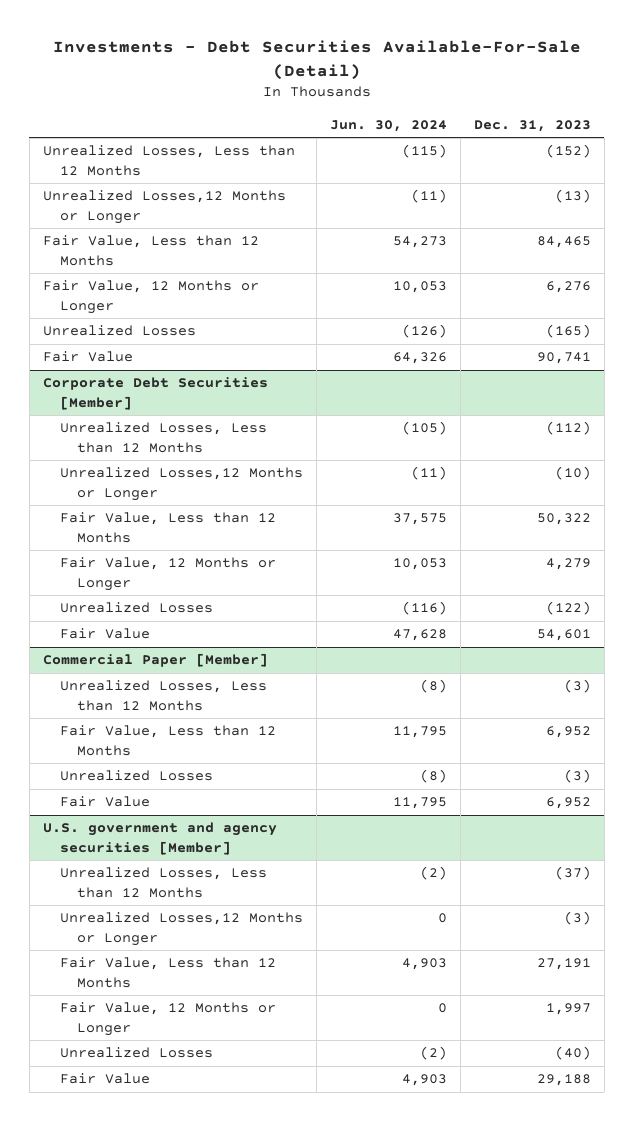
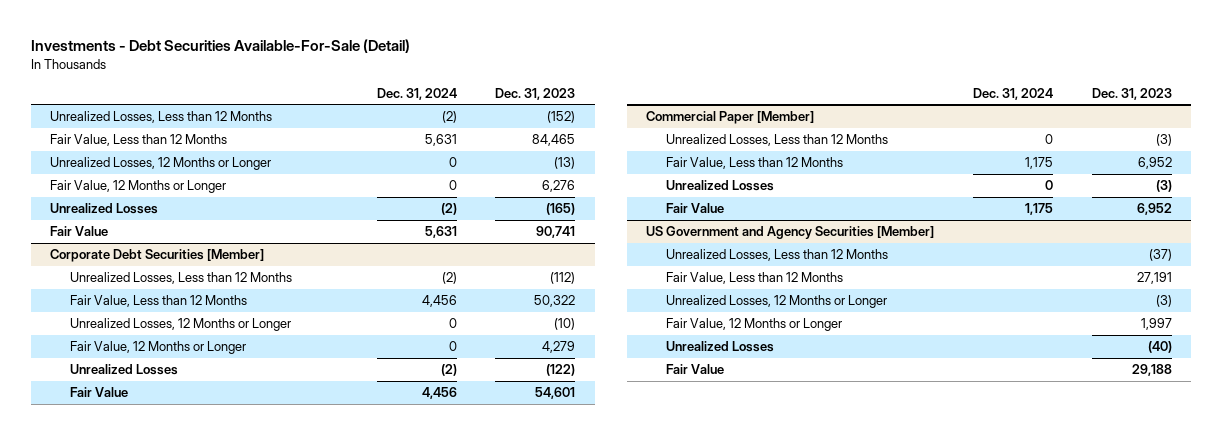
[329,119,447,132] Jun. 30, 2024 -> none
none -> [376,87,457,100] Dec. 31, 2024
[42,190,286,224] Unrealized Losses,12 Months or Longer -> none
none -> [50,157,272,171] Unrealized Losses, 12 Months or Longer
[59,467,303,501] Unrealized Losses,12 Months or Longer -> none
none -> [69,318,291,332] Unrealized Losses, 12 Months or Longer
[42,822,277,855] U.S. government and agency securities [Member] -> [646,226,935,240] US Government and Agency Securities [Member]
[59,912,303,946] Unrealized Losses,12 Months or Longer -> none
none -> [666,295,888,309] Unrealized Losses, 12 Months or Longer

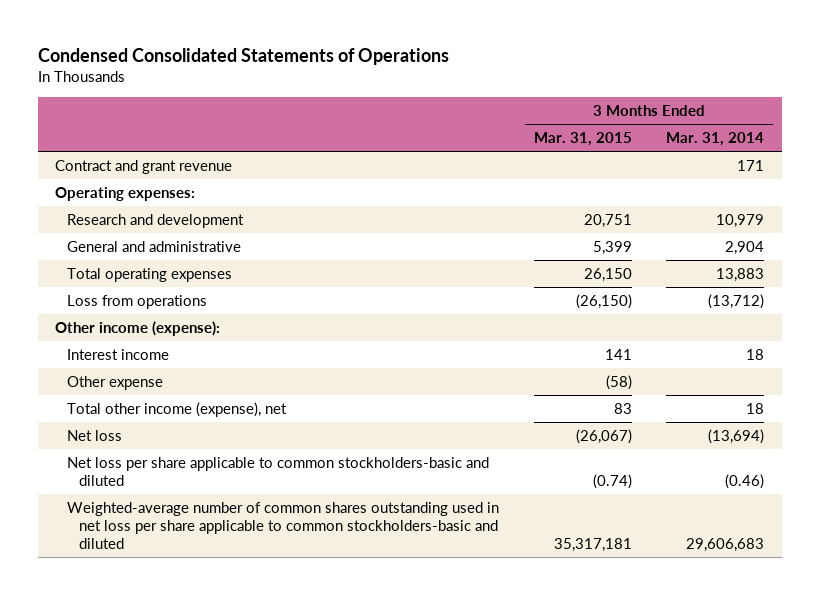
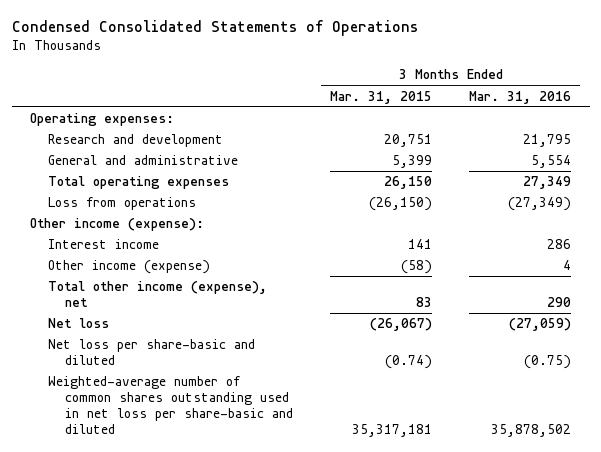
[666,132,765,147] Mar. 31, 2014 -> none
none -> [469,90,572,104] Mar. 31, 2016
[55,159,233,174] Contract and grant revenue -> none
[66,375,163,390] Other expense -> [47,260,210,275] Other income (expense)
[66,456,489,487] Net loss per share applicable to common stockholders-basic and diluted -> [47,339,255,366] Net loss per share-basic and diluted
[66,501,499,550] Weighted-average number of common shares outstanding used in net loss per share applicable to common stockholders-basic and diluted -> [47,376,294,435] Weighted-average number of common shares outstanding used in net loss per share-basic and diluted

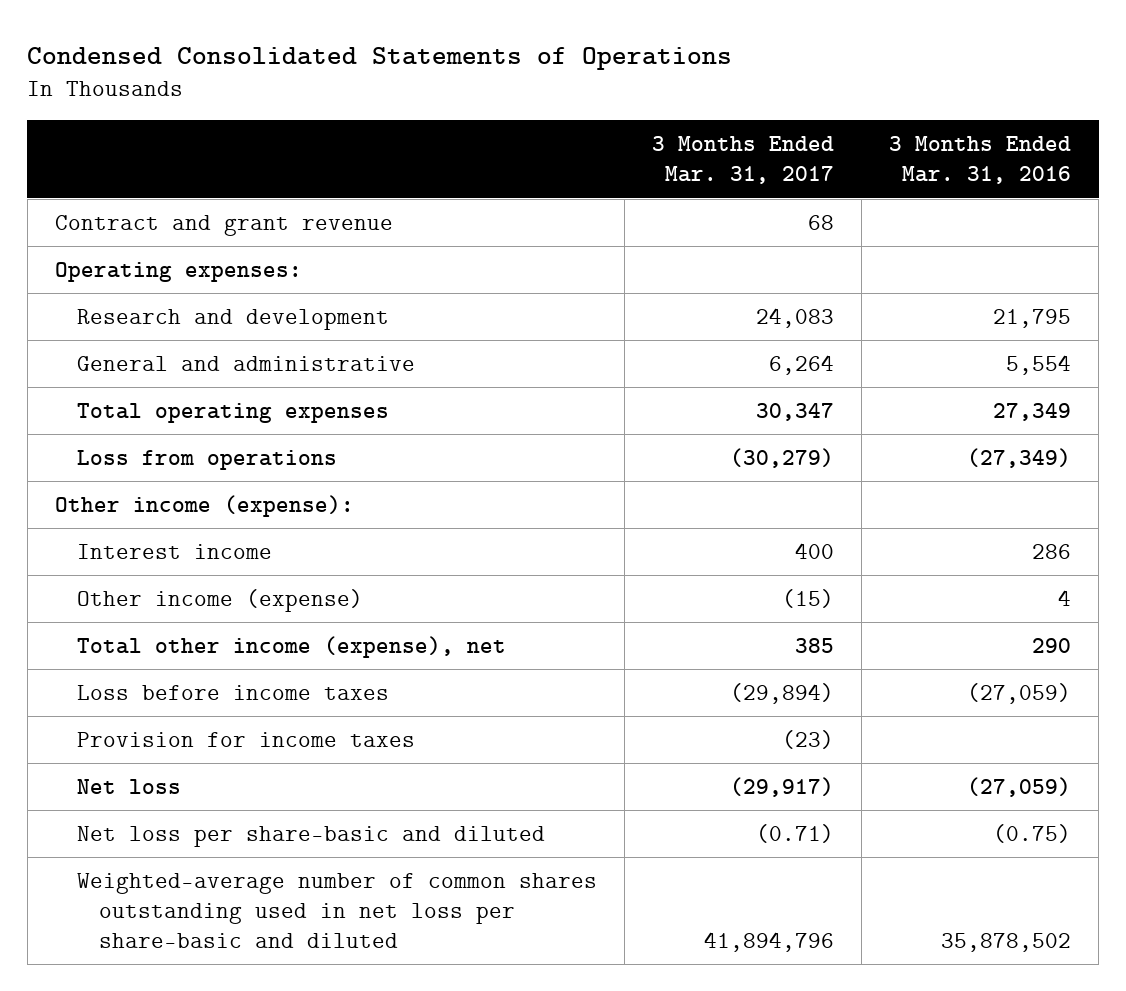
[330,90,433,104] Mar. 31, 2015 -> none
none -> [651,136,834,185] 3 Months Ended Mar. 31, 2017
none -> [54,214,393,236] Contract and grant revenue
none -> [76,684,389,700] Loss before income taxes
none -> [76,731,415,747] Provision for income taxes

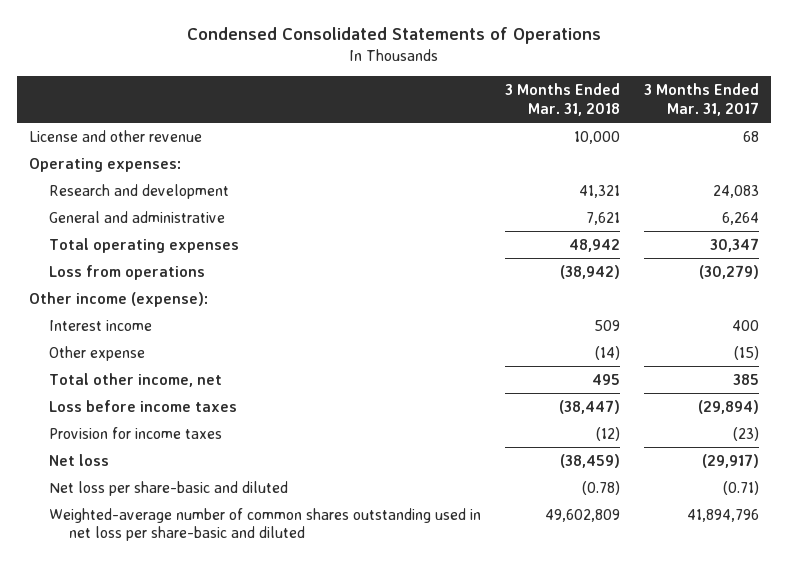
[889,136,1072,185] 3 Months Ended Mar. 31, 2016 -> none
none -> [504,83,620,116] 3 Months Ended Mar. 31, 2018
[54,214,393,236] Contract and grant revenue -> none
none -> [28,129,202,142] License and other revenue
[76,588,363,612] Other income (expense) -> [48,345,145,361] Other expense
[76,635,506,658] Total other income (expense), net -> [48,372,222,387] Total other income, net

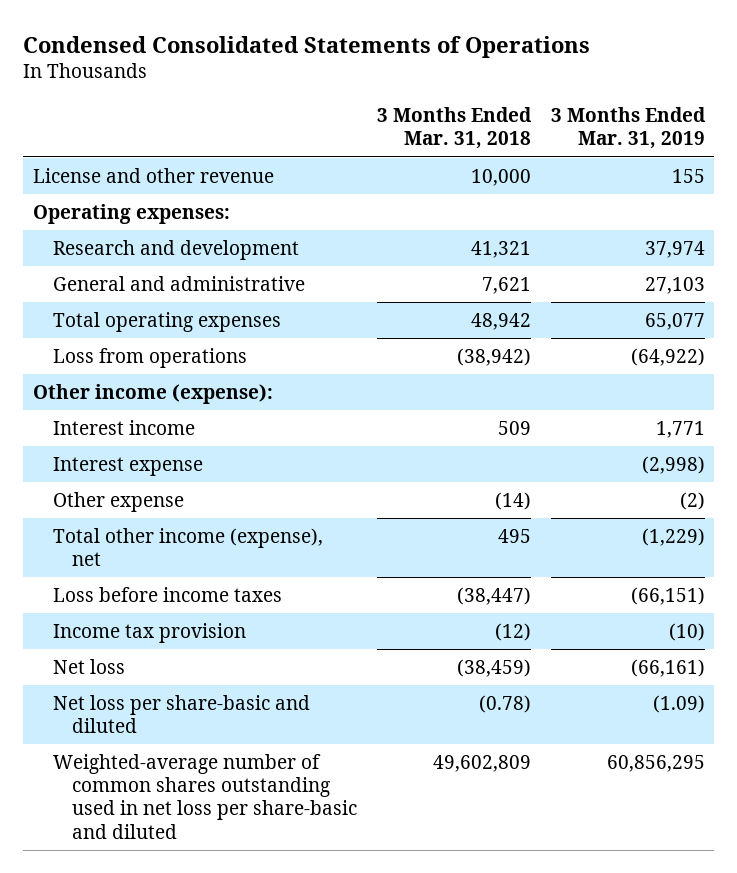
[643,83,759,116] 3 Months Ended Mar. 31, 2017 -> none
none -> [550,107,706,150] 3 Months Ended Mar. 31, 2019
none -> [52,456,203,476] Interest expense
[48,372,222,387] Total other income, net -> [52,527,323,567] Total other income (expense), net
[48,426,222,439] Provision for income taxes -> [52,622,246,643] Income tax provision

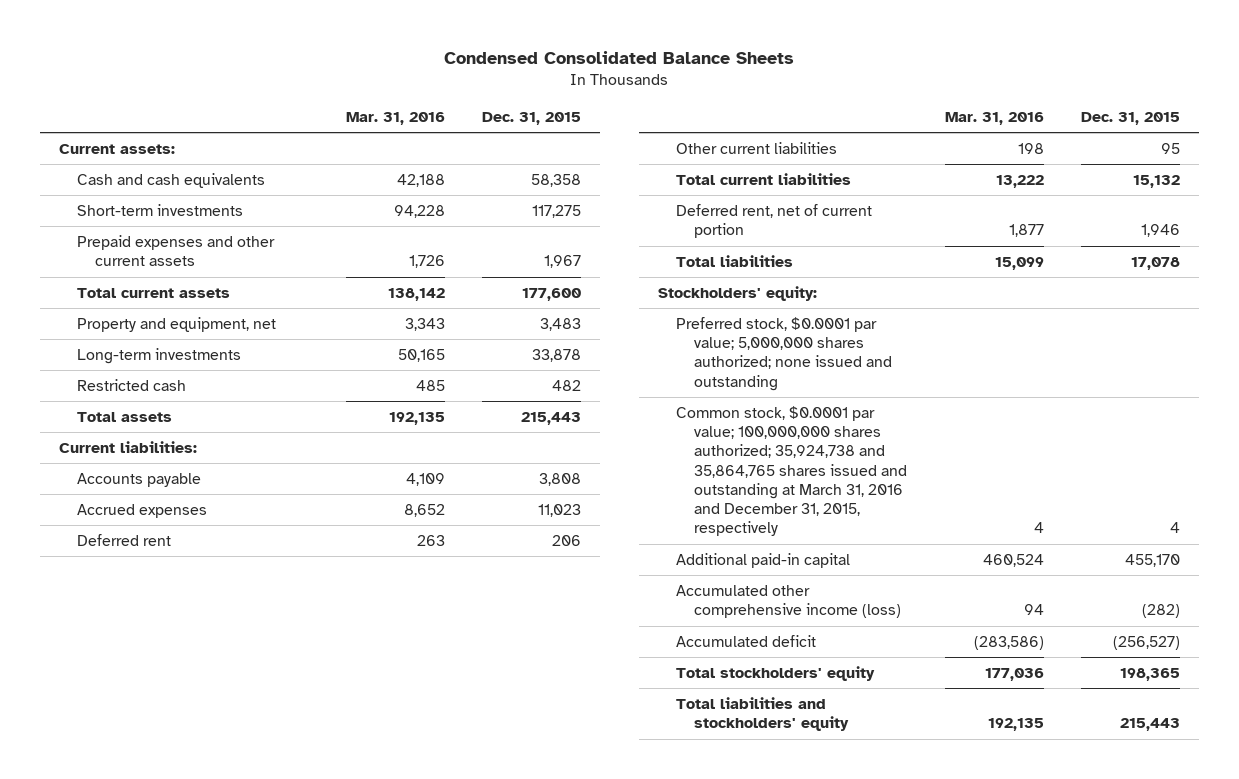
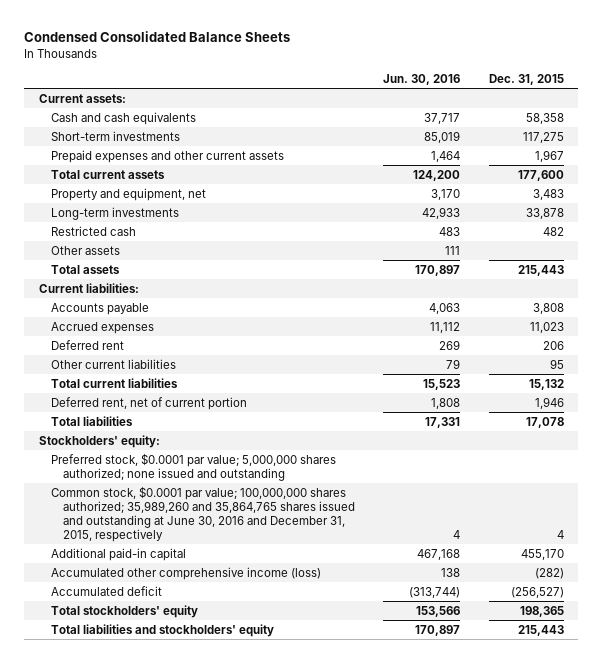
[345,111,445,125] Mar. 31, 2016 -> none
none -> [383,73,461,85] Jun. 30, 2016
none -> [50,245,120,255] Other assets
[675,405,908,537] Common stock, $0.0001 par value; 100,000,000 shares authorized; 35,924,738 and 35,864,765 shares issued and outstanding at March 31, 2016 and December 31, 2015, respectively -> [50,485,355,542] Common stock, $0.0001 par value; 100,000,000 shares authorized; 35,989,260 and 35,864,765 shares issued and outstanding at June 30, 2016 and December 31, 2015, respectively

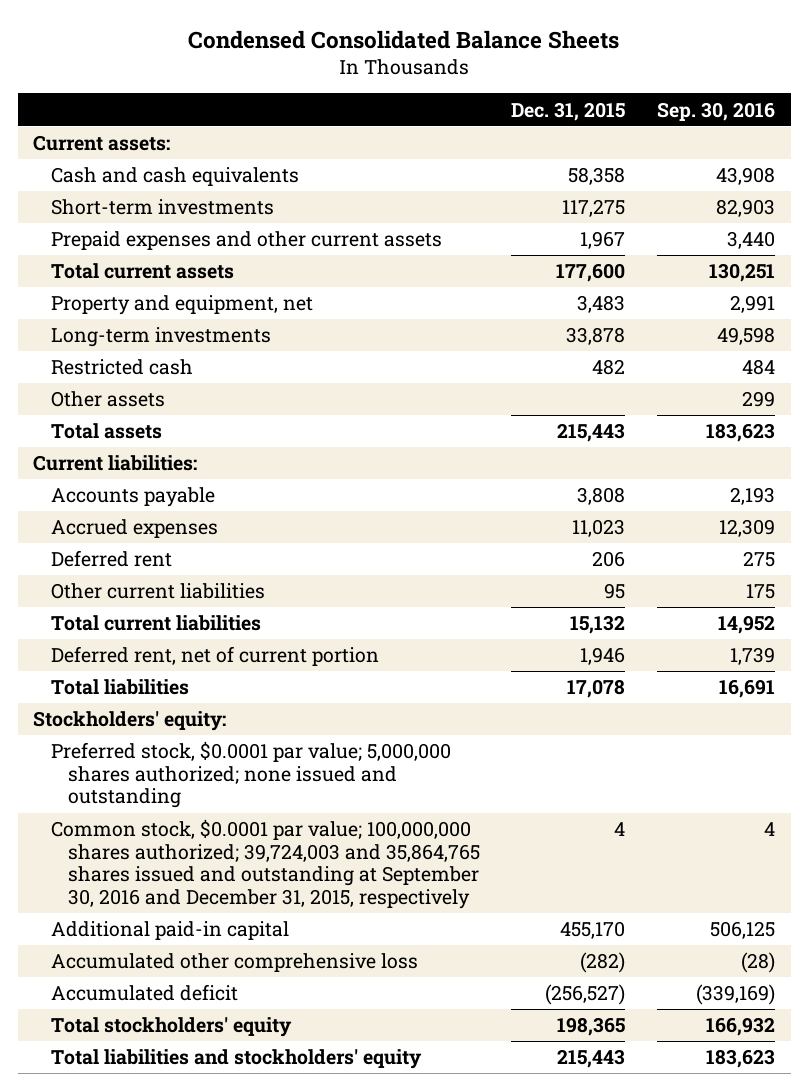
[383,73,461,85] Jun. 30, 2016 -> none
none -> [656,101,775,121] Sep. 30, 2016
[50,485,355,542] Common stock, $0.0001 par value; 100,000,000 shares authorized; 35,989,260 and 35,864,765 shares issued and outstanding at June 30, 2016 and December 31, 2015, respectively -> [50,819,480,909] Common stock, $0.0001 par value; 100,000,000 shares authorized; 39,724,003 and 35,864,765 shares issued and outstanding at September 30, 2016 and December 31, 2015, respectively
[50,566,321,580] Accumulated other comprehensive income (loss) -> [50,953,418,973] Accumulated other comprehensive loss

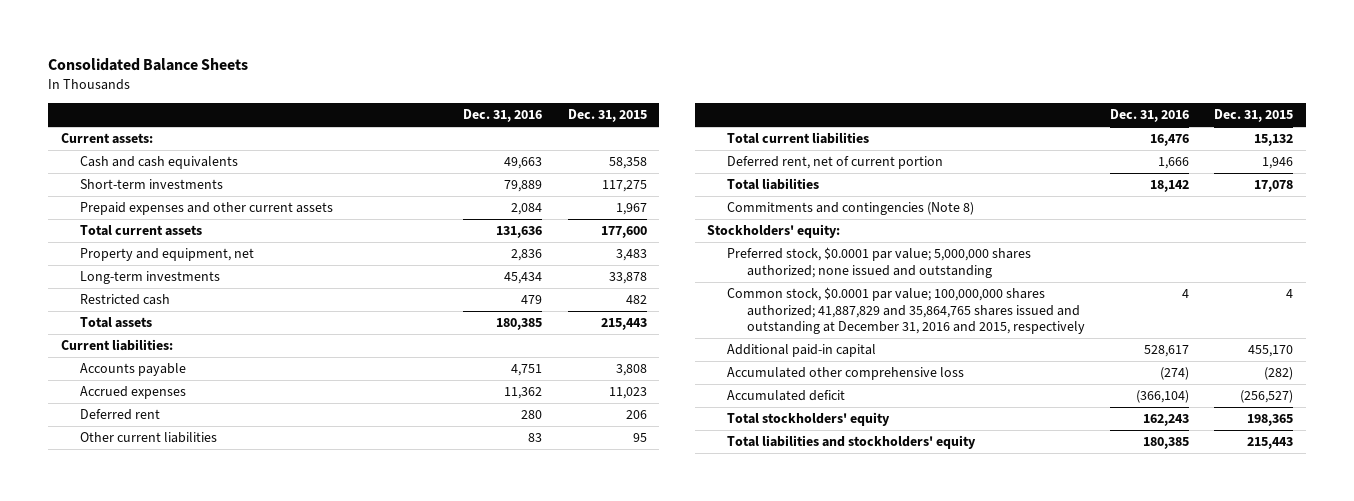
[188,29,620,49] Condensed Consolidated Balance Sheets -> [48,57,249,71] Consolidated Balance Sheets
[656,101,775,121] Sep. 30, 2016 -> none
none -> [463,109,543,123] Dec. 31, 2016
[50,391,165,408] Other assets -> none
none -> [726,202,974,216] Commitments and contingencies (Note 8)
[50,819,480,909] Common stock, $0.0001 par value; 100,000,000 shares authorized; 39,724,003 and 35,864,765 shares issued and outstanding at September 30, 2016 and December 31, 2015, respectively -> [726,287,1085,334] Common stock, $0.0001 par value; 100,000,000 shares authorized; 41,887,829 and 35,864,765 shares issued and outstanding at December 31, 2016 and 2015, respectively

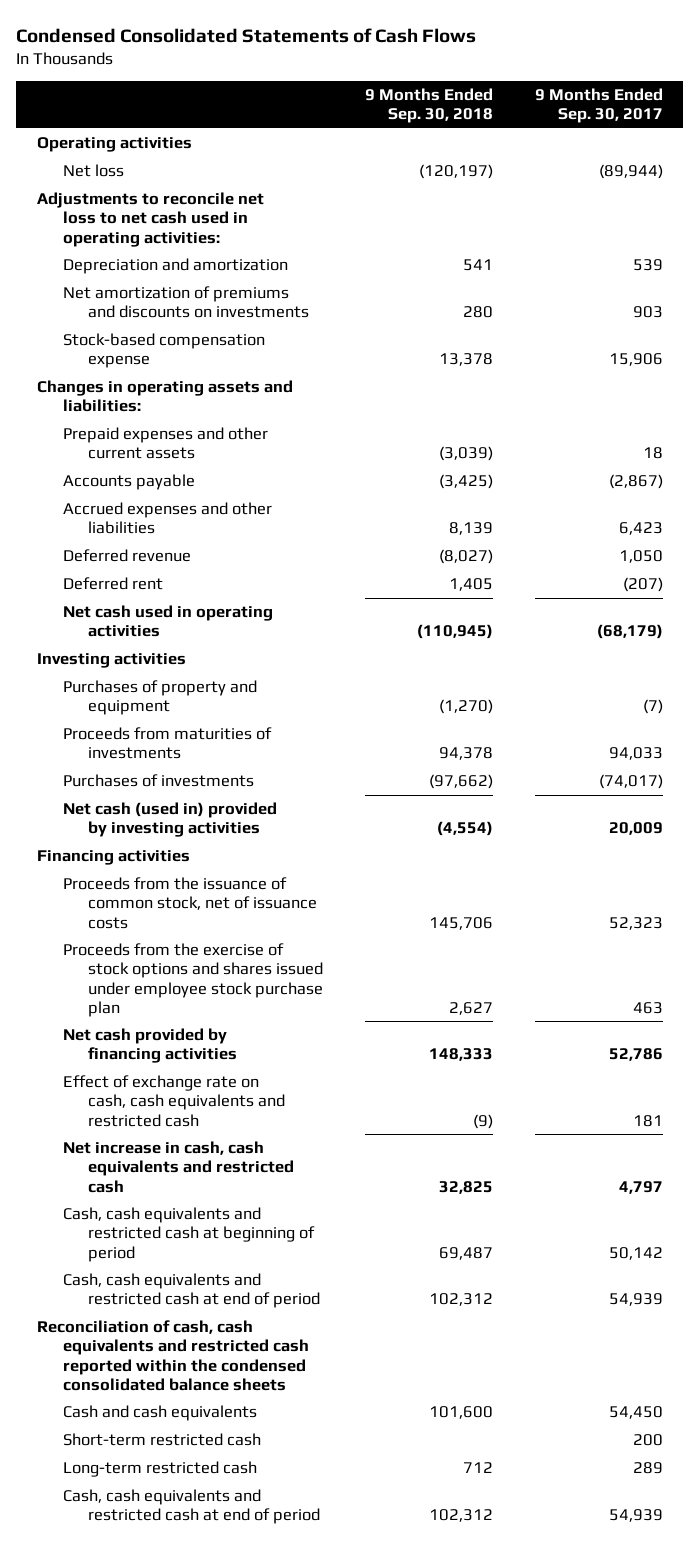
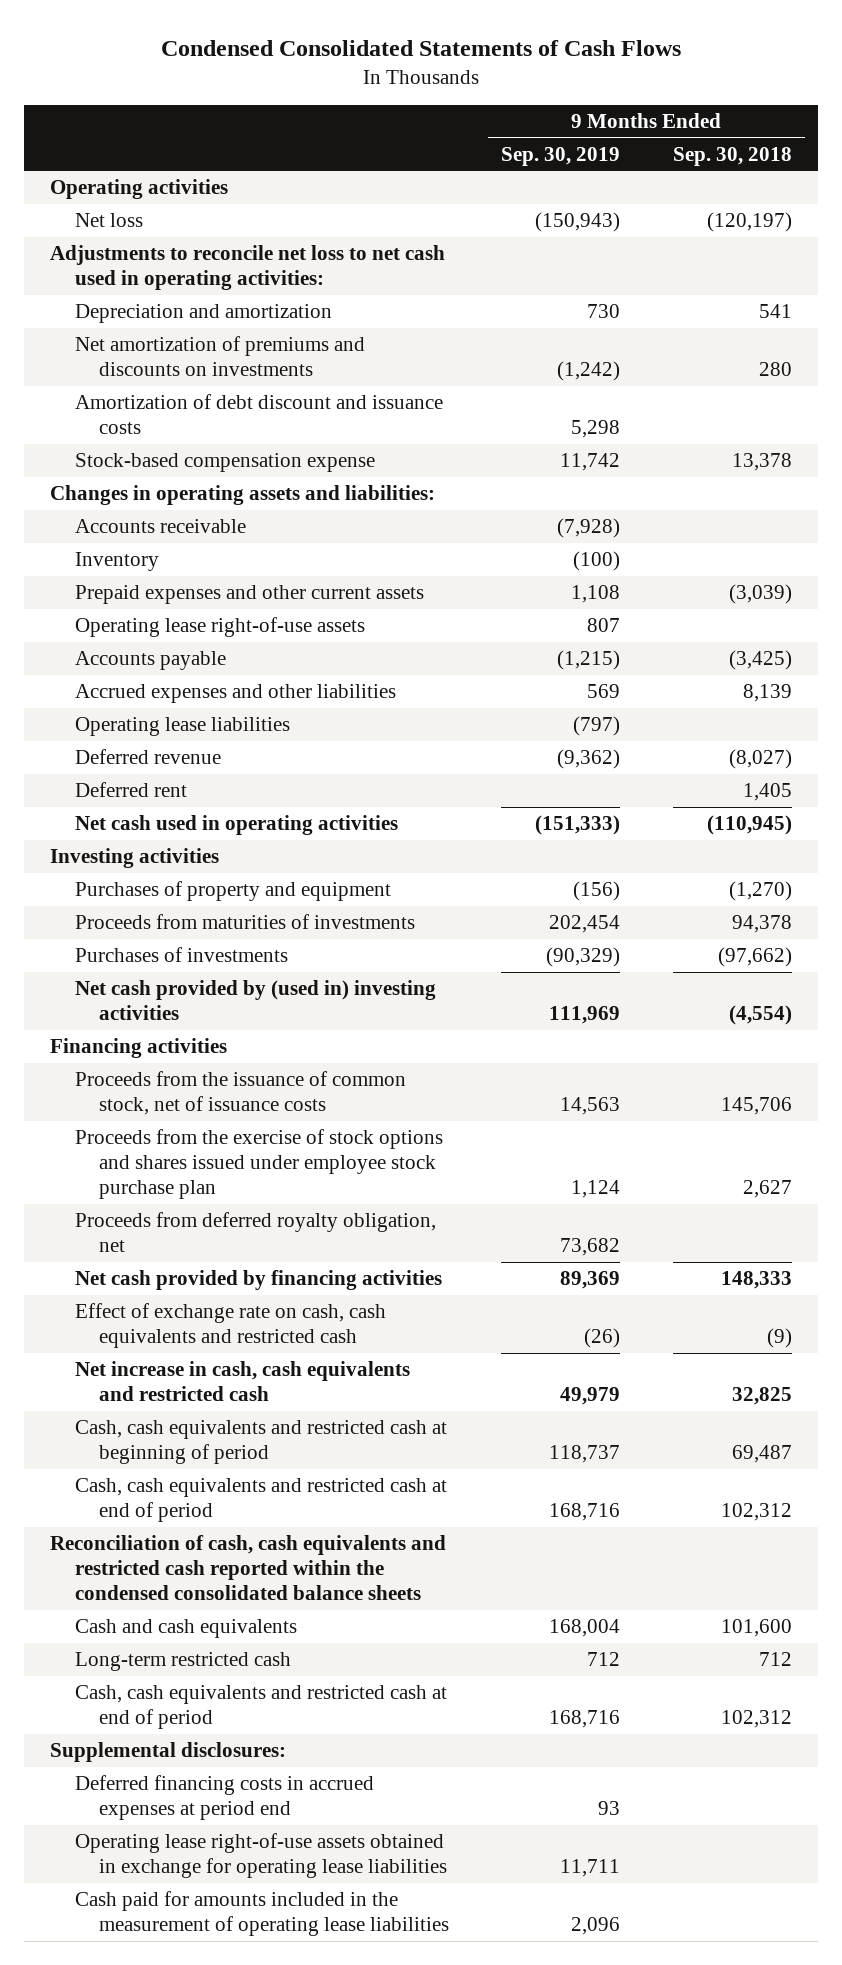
[534,88,663,124] 9 Months Ended Sep. 30, 2017 -> none
none -> [501,146,621,166] Sep. 30, 2019
none -> [74,394,443,435] Amortization of debt discount and issuance costs
none -> [74,519,246,534] Accounts receivable
none -> [74,552,159,572] Inventory
none -> [74,617,365,638] Operating lease right-of-use assets
none -> [74,717,290,737] Operating lease liabilities
[62,802,277,838] Net cash (used in) provided by investing activities -> [74,980,436,1021] Net cash provided by (used in) investing activities
none -> [74,1212,436,1253] Proceeds from deferred royalty obligation, net
[62,1433,261,1447] Short-term restricted cash -> none
none -> [50,1742,287,1763] Supplemental disclosures:
none -> [74,1775,374,1821] Deferred financing costs in accrued expenses at period end
none -> [74,1833,448,1879] Operating lease right-of-use assets obtained in exchange for operating lease liabilities
none -> [74,1891,450,1937] Cash paid for amounts included in the measurement of operating lease liabilities

